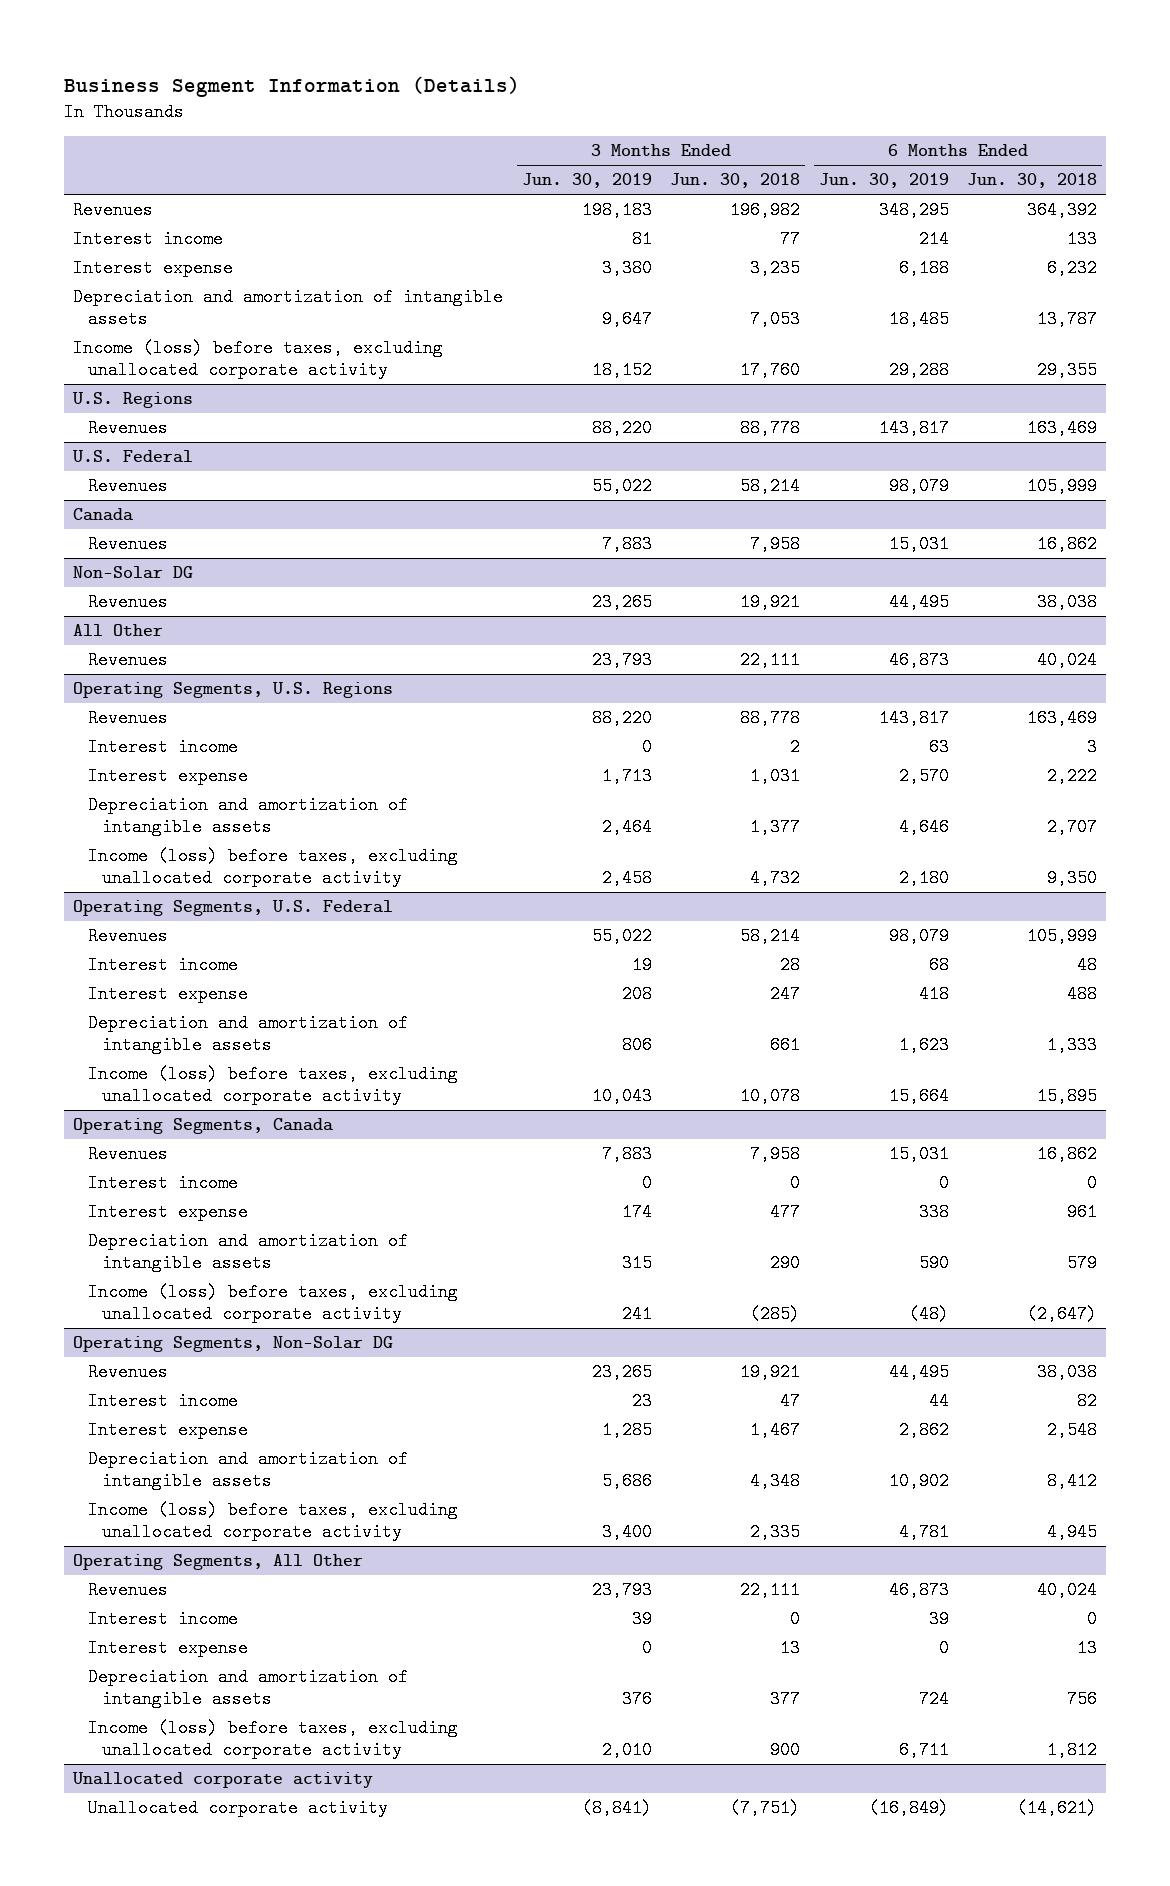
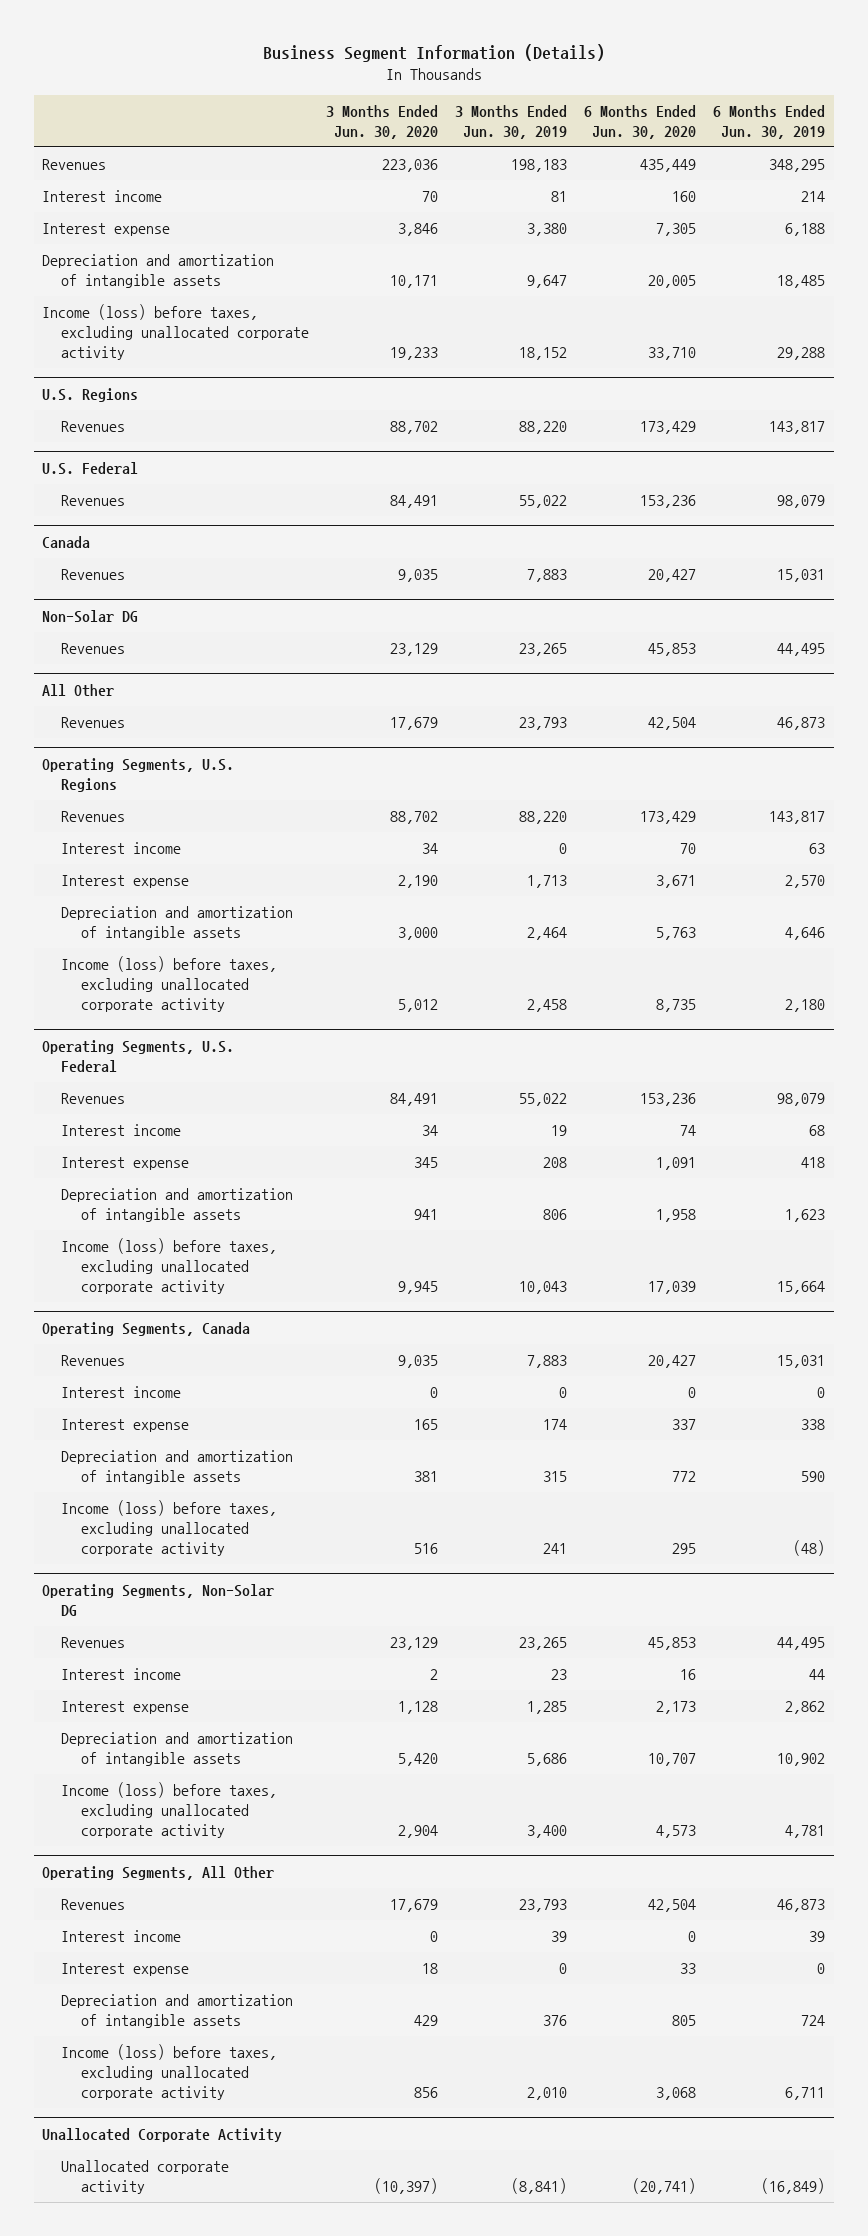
[670,173,801,189] Jun. 30, 2018 -> none
[967,173,1098,189] Jun. 30, 2018 -> none
none -> [326,105,439,140] 3 Months Ended Jun. 30, 2020
none -> [584,105,697,140] 6 Months Ended Jun. 30, 2020
[72,1772,374,1789] Unallocated corporate activity -> [42,2127,283,2142] Unallocated Corporate Activity

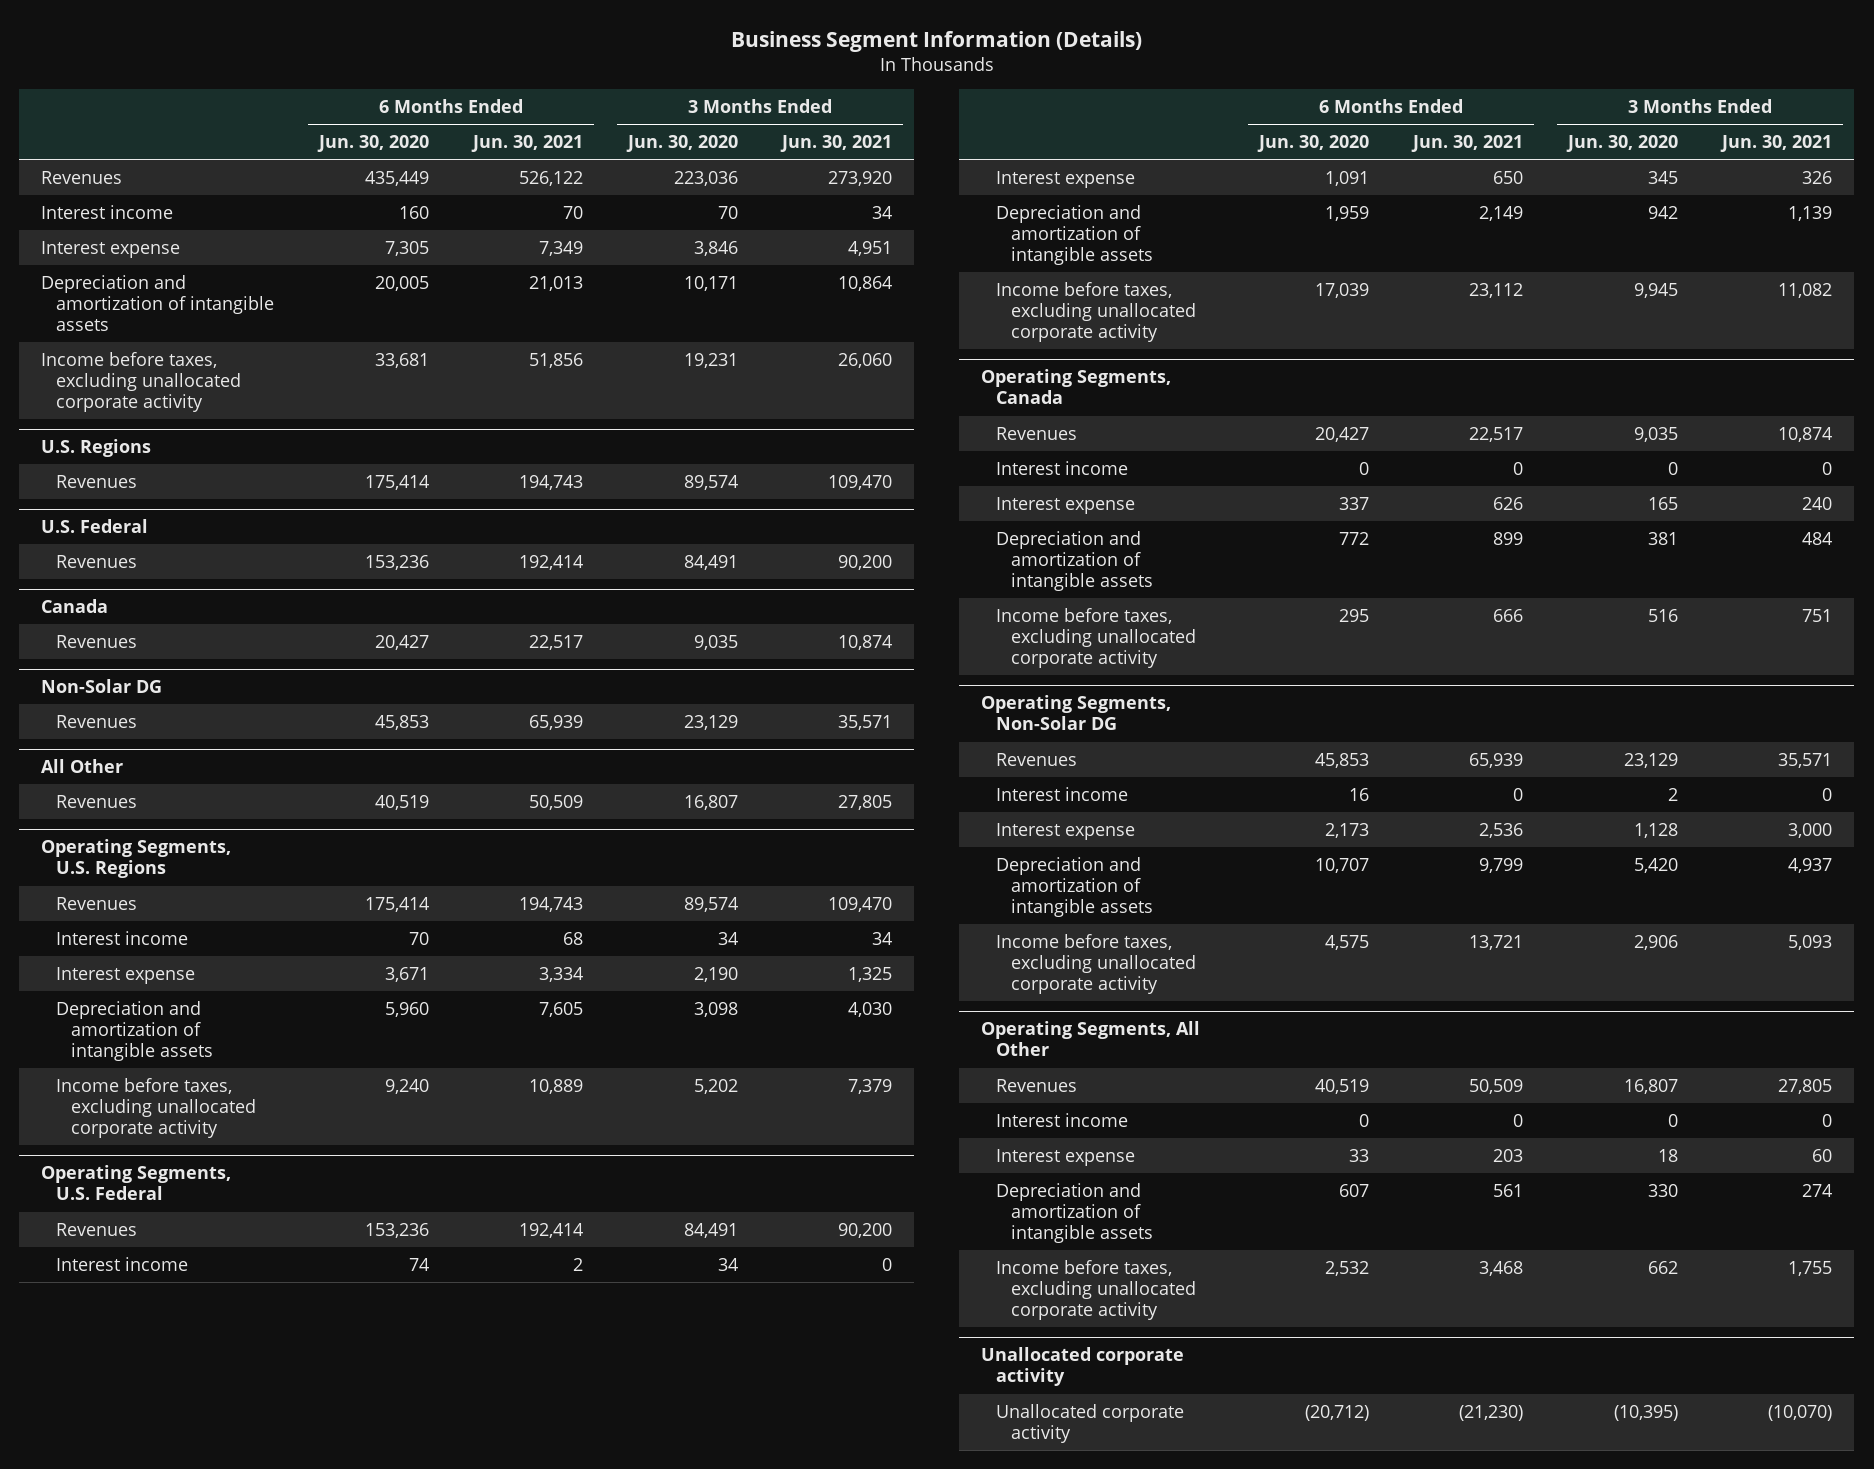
[455,105,568,140] 3 Months Ended Jun. 30, 2019 -> none
[713,105,826,140] 6 Months Ended Jun. 30, 2019 -> none
none -> [471,135,584,153] Jun. 30, 2021
none -> [780,135,893,153] Jun. 30, 2021
[42,303,310,360] Income (loss) before taxes, excluding unallocated corporate activity -> [41,351,242,412] Income before taxes, excluding unallocated corporate activity
[390,346,439,360] 19,233 -> [683,352,738,368] 19,231
[648,346,697,360] 33,710 -> [374,352,429,368] 33,681
[390,420,439,434] 88,702 -> [683,474,738,490] 89,574
[640,420,697,434] 173,429 -> [364,474,429,490] 175,414
[390,716,439,730] 17,679 -> [683,794,738,810] 16,807
[648,716,697,730] 42,504 -> [374,794,429,810] 40,519
[390,810,439,824] 88,702 -> [683,896,738,912] 89,574
[640,810,697,824] 173,429 -> [364,896,429,912] 175,414
[398,926,439,940] 3,000 -> [693,1001,738,1017] 3,098
[656,926,697,940] 5,763 -> [384,1001,429,1017] 5,960
[61,955,278,1012] Income (loss) before taxes, excluding unallocated corporate activity -> [56,1077,257,1138] Income before taxes, excluding unallocated corporate activity
[398,998,439,1012] 5,012 -> [693,1078,738,1094] 5,202
[656,998,697,1012] 8,735 -> [384,1078,429,1094] 9,240
[414,1208,439,1220] 941 -> [1647,205,1678,219] 942
[656,1208,697,1222] 1,958 -> [1324,205,1369,221] 1,959
[61,1237,278,1294] Income (loss) before taxes, excluding unallocated corporate activity -> [996,281,1197,342] Income before taxes, excluding unallocated corporate activity
[61,1499,278,1556] Income (loss) before taxes, excluding unallocated corporate activity -> [996,607,1197,668] Income before taxes, excluding unallocated corporate activity
[61,1781,278,1838] Income (loss) before taxes, excluding unallocated corporate activity -> [996,933,1197,994] Income before taxes, excluding unallocated corporate activity
[398,1824,439,1838] 2,904 -> [1633,934,1678,950] 2,906
[656,1824,697,1838] 4,573 -> [1324,934,1369,950] 4,575
[390,1898,439,1912] 17,679 -> [1623,1078,1678,1094] 16,807
[648,1898,697,1912] 42,504 -> [1314,1078,1369,1094] 40,519
[414,2014,439,2026] 429 -> [1647,1183,1678,1197] 330
[672,2014,697,2026] 805 -> [1338,1183,1369,1197] 607
[61,2043,278,2100] Income (loss) before taxes, excluding unallocated corporate activity -> [996,1259,1197,1320] Income before taxes, excluding unallocated corporate activity
[414,2086,439,2098] 856 -> [1647,1260,1678,1274] 662
[656,2086,697,2100] 3,068 -> [1324,1260,1369,1276] 2,532
[42,2127,283,2142] Unallocated Corporate Activity -> [981,1347,1185,1387] Unallocated corporate activity
[374,2177,439,2194] (10,397) -> [1613,1404,1678,1421] (10,395)
[632,2177,697,2194] (20,741) -> [1304,1404,1369,1421] (20,712)

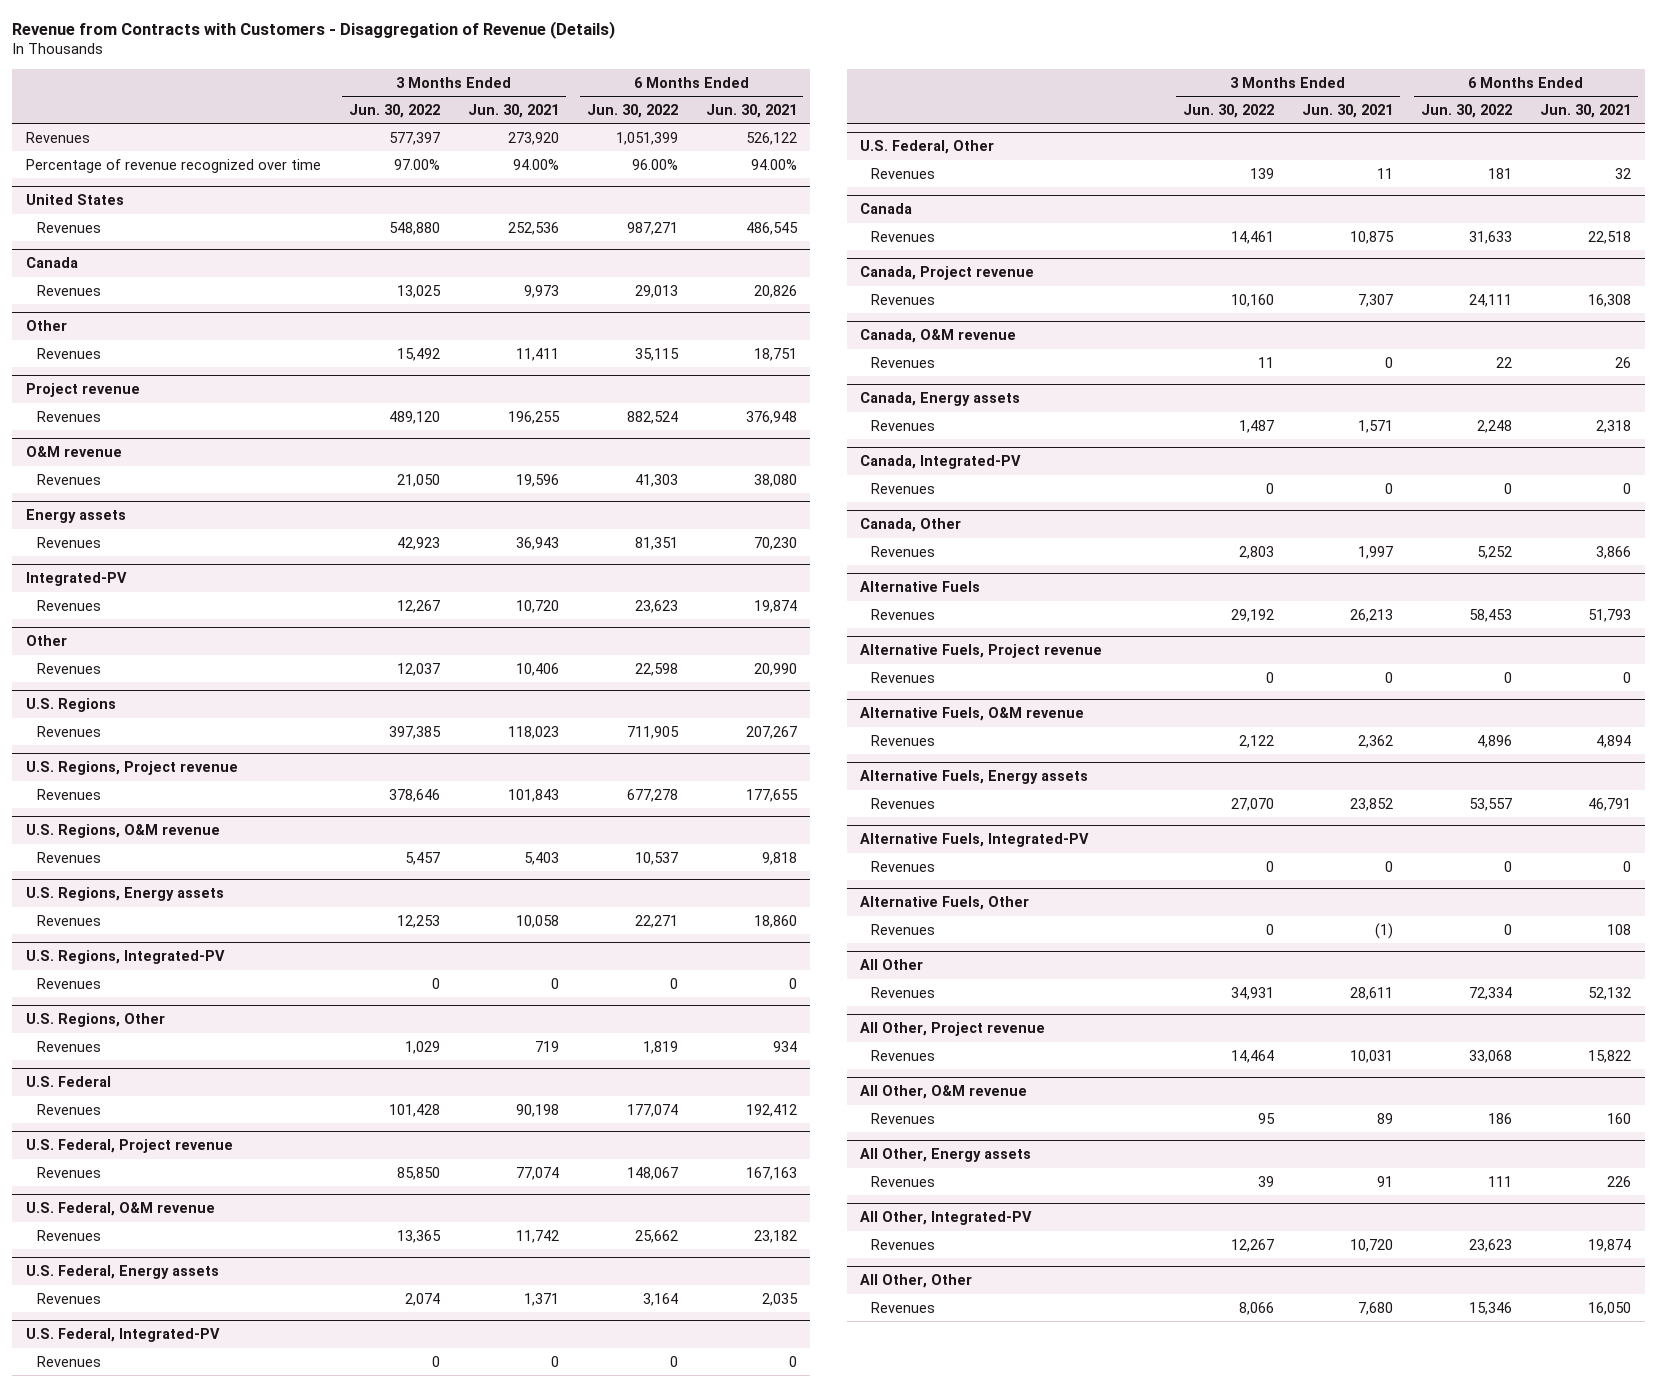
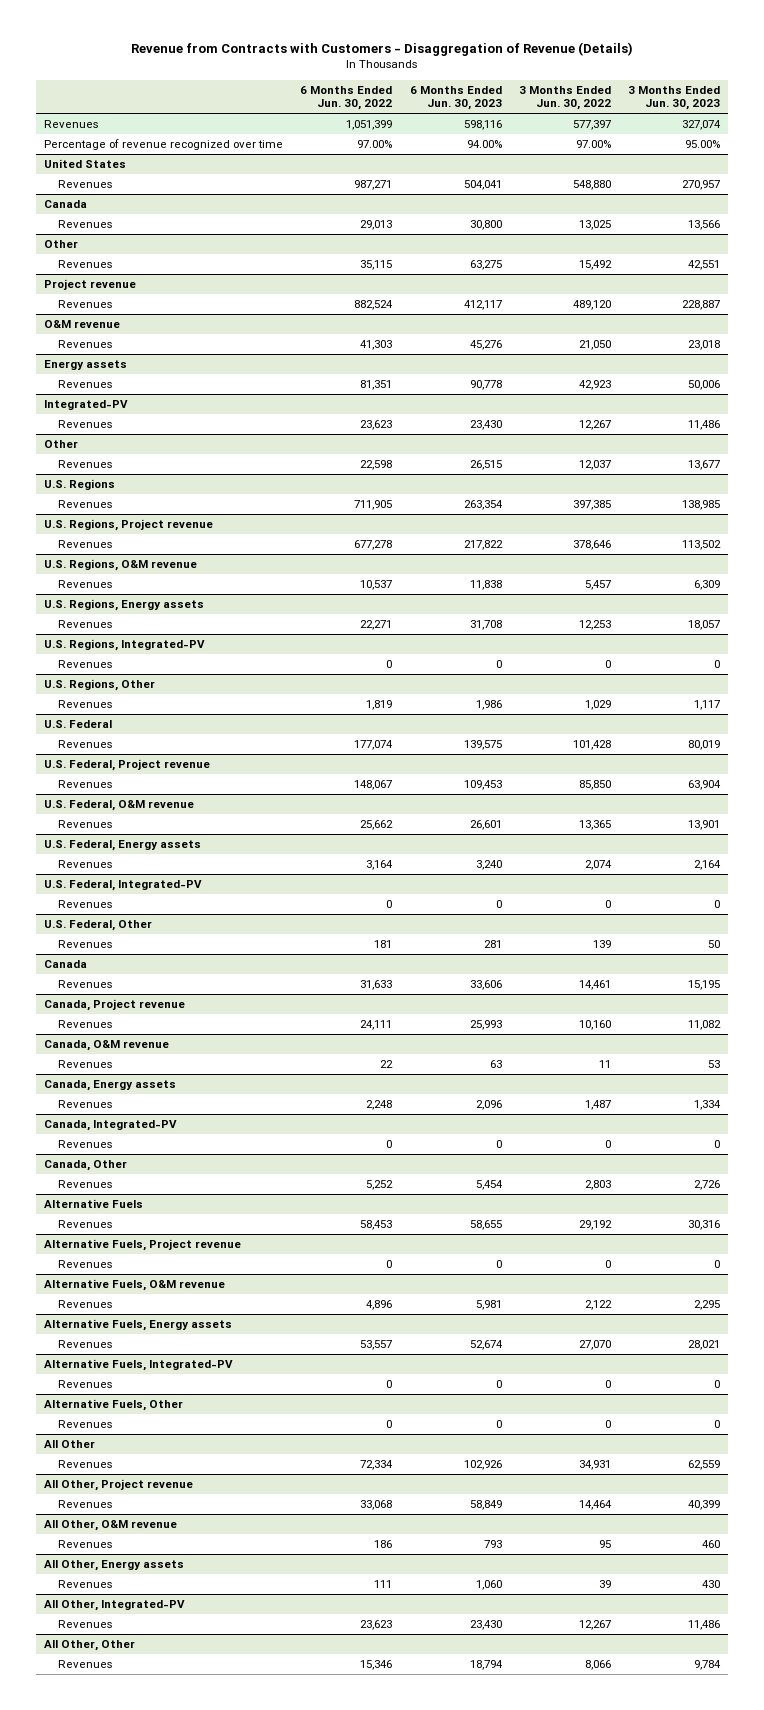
[467,103,559,118] Jun. 30, 2021 -> none
[705,103,797,118] Jun. 30, 2021 -> none
none -> [409,85,502,111] 6 Months Ended Jun. 30, 2023
none -> [627,85,720,111] 3 Months Ended Jun. 30, 2023
[631,158,678,170] 96.00% -> [357,140,393,149] 97.00%

